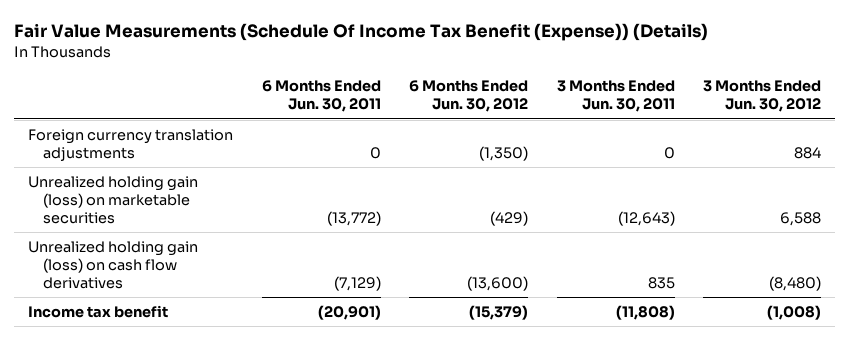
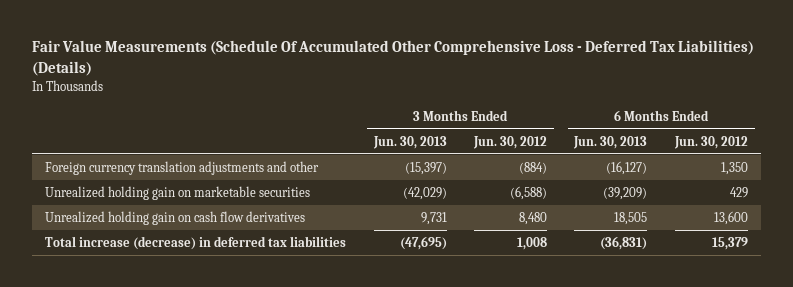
[14,23,709,42] Fair Value Measurements (Schedule Of Income Tax Benefit (Expense)) (Details) -> [31,40,754,76] Fair Value Measurements (Schedule Of Accumulated Other Comprehensive Loss - Deferred Tax Liabilities) (Details)
[261,80,381,113] 6 Months Ended Jun. 30, 2011 -> none
[556,80,675,113] 3 Months Ended Jun. 30, 2011 -> none
none -> [372,135,447,149] Jun. 30, 2013
none -> [573,135,648,149] Jun. 30, 2013
[28,304,169,318] Income tax benefit -> none
[28,128,234,162] Foreign currency translation adjustments -> [45,160,320,175] Foreign currency translation adjustments and other
[479,146,529,162] (1,350) -> [720,161,748,175] 1,350
[793,147,821,160] 884 -> [519,161,548,174] (884)
[28,175,199,225] Unrealized holding gain (loss) on marketable securities -> [45,185,311,200] Unrealized holding gain on marketable securities
[490,211,529,227] (429) -> [729,186,748,198] 429
[779,212,821,227] 6,588 -> [510,185,548,200] (6,588)
[28,240,199,290] Unrealized holding gain (loss) on cash flow derivatives -> [45,210,306,225] Unrealized holding gain on cash flow derivatives
[467,276,529,292] (13,600) -> [713,210,748,225] 13,600
[768,276,821,292] (8,480) -> [519,211,548,225] 8,480
none -> [45,235,347,250] Total increase (decrease) in deferred tax liabilities

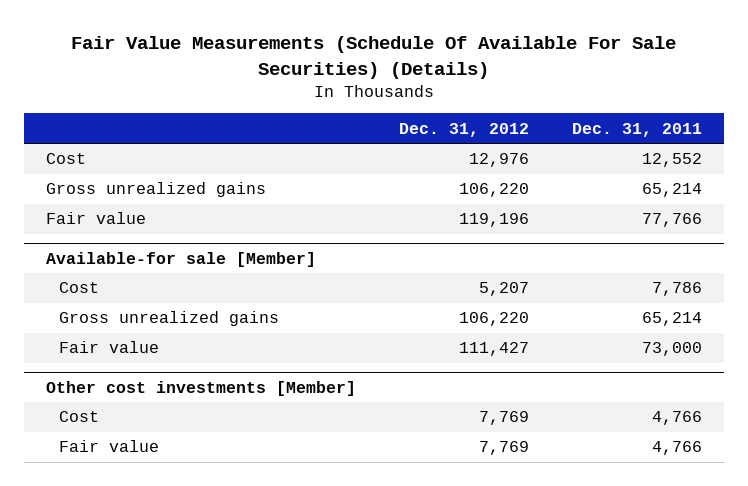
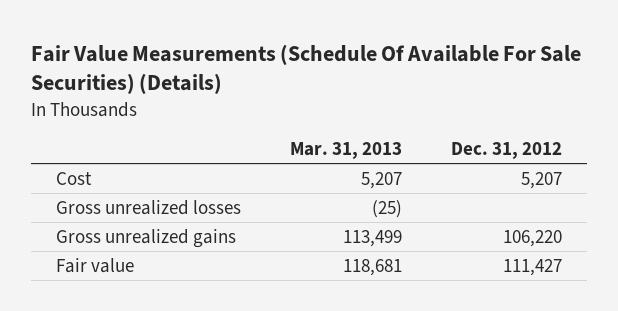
[572,122,703,137] Dec. 31, 2011 -> none
none -> [290,142,403,160] Mar. 31, 2013
[45,153,86,165] Cost -> none
[45,182,266,198] Gross unrealized gains -> none
[45,212,146,225] Fair value -> none
[45,252,316,268] Available-for sale [Member] -> none
none -> [55,199,241,215] Gross unrealized losses
[45,381,356,397] Other cost investments [Member] -> none
[59,411,100,423] Cost -> none
[59,440,160,453] Fair value -> none

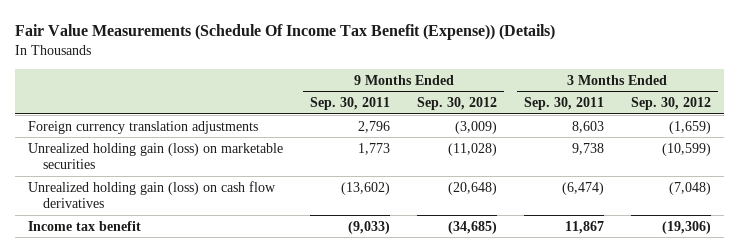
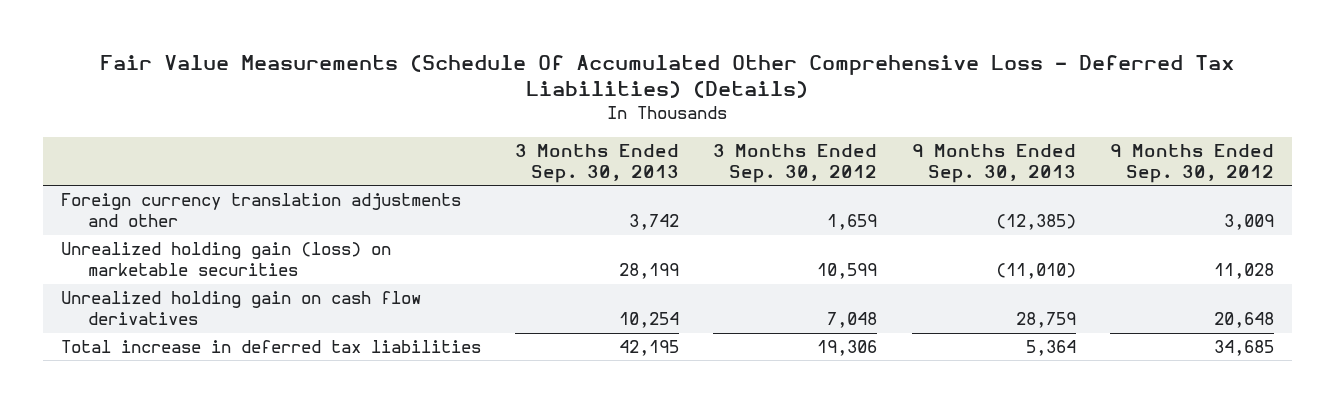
[14,24,555,41] Fair Value Measurements (Schedule Of Income Tax Benefit (Expense)) (Details) -> [100,54,1235,99] Fair Value Measurements (Schedule Of Accumulated Other Comprehensive Loss - Deferred Tax Liabilities) (Details)
[310,97,391,111] Sep. 30, 2011 -> none
[523,97,604,111] Sep. 30, 2011 -> none
none -> [515,143,680,183] 3 Months Ended Sep. 30, 2013
none -> [911,143,1076,183] 9 Months Ended Sep. 30, 2013
[28,220,142,231] Income tax benefit -> none
[28,120,259,134] Foreign currency translation adjustments -> [60,193,461,228] Foreign currency translation adjustments and other
[454,120,497,134] (3,009) -> [1224,214,1275,231] 3,009
[668,120,711,134] (1,659) -> [827,214,878,231] 1,659
[447,142,497,156] (11,028) -> [1214,263,1275,280] 11,028
[661,142,711,156] (10,599) -> [817,263,878,280] 10,599
[28,180,277,208] Unrealized holding gain (loss) on cash flow derivatives -> [60,291,421,326] Unrealized holding gain on cash flow derivatives
[447,181,497,195] (20,648) -> [1214,312,1275,329] 20,648
[668,181,711,195] (7,048) -> [827,312,878,329] 7,048
none -> [60,340,481,354] Total increase in deferred tax liabilities

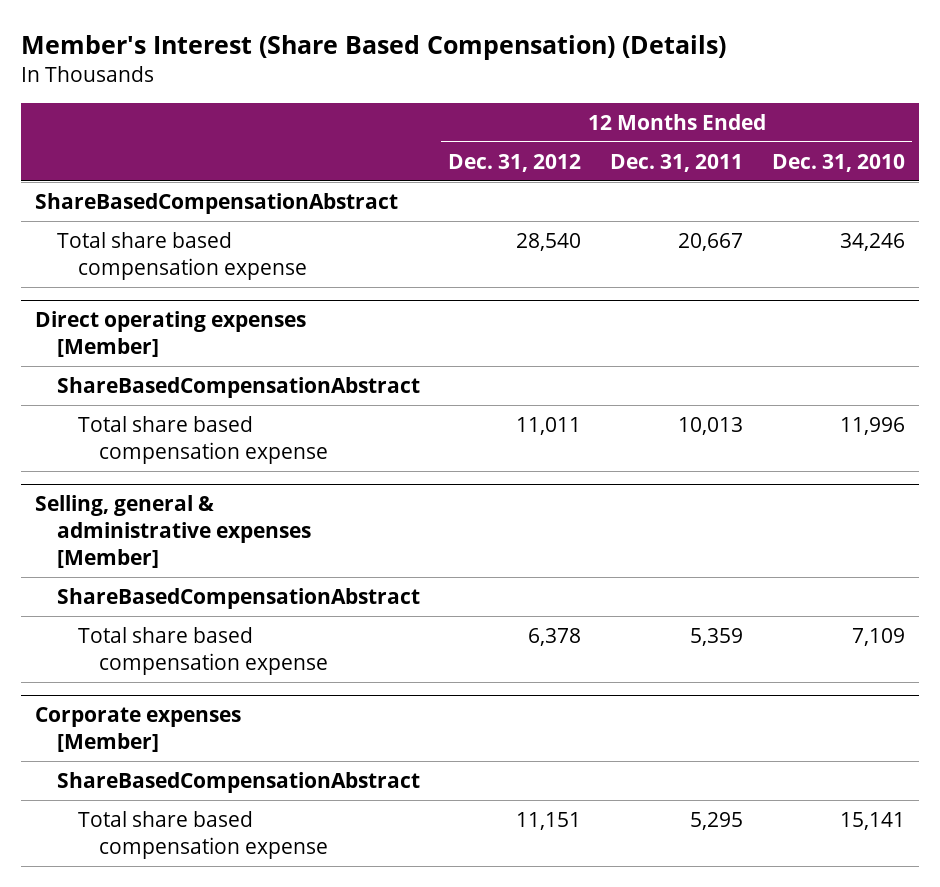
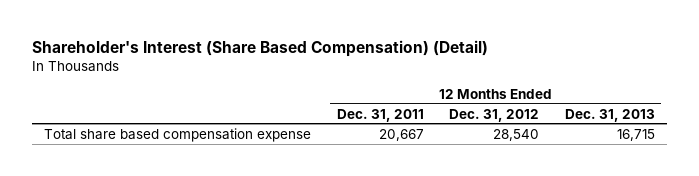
[20,34,726,60] Member's Interest (Share Based Compensation) (Details) -> [31,39,488,57] Shareholder's Interest (Share Based Compensation) (Detail)
[771,153,905,172] Dec. 31, 2010 -> none
none -> [564,108,655,122] Dec. 31, 2013
[35,192,399,214] ShareBasedCompensationAbstract -> none
[35,311,307,358] Direct operating expenses [Member] -> none
[56,376,420,398] ShareBasedCompensationAbstract -> none
[77,415,329,464] Total share based compensation expense -> none
[35,495,311,569] Selling, general & administrative expenses [Member] -> none
[56,587,420,609] ShareBasedCompensationAbstract -> none
[77,626,329,675] Total share based compensation expense -> none
[35,707,242,753] Corporate expenses [Member] -> none
[56,771,420,793] ShareBasedCompensationAbstract -> none
[77,810,329,859] Total share based compensation expense -> none

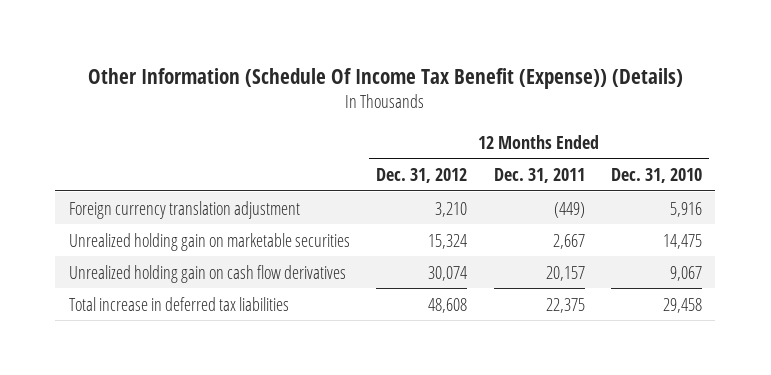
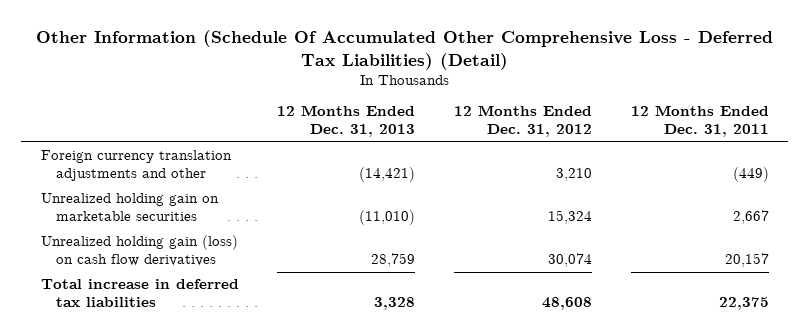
[88,67,684,89] Other Information (Schedule Of Income Tax Benefit (Expense)) (Details) -> [35,30,773,70] Other Information (Schedule Of Accumulated Other Comprehensive Loss - Deferred Tax Liabilities) (Detail)
[611,168,703,184] Dec. 31, 2010 -> none
none -> [277,105,416,138] 12 Months Ended Dec. 31, 2013
[68,200,300,219] Foreign currency translation adjustment -> [40,150,232,182] Foreign currency translation adjustments and other
[68,264,346,283] Unrealized holding gain on cash flow derivatives -> [40,235,238,267] Unrealized holding gain (loss) on cash flow derivatives

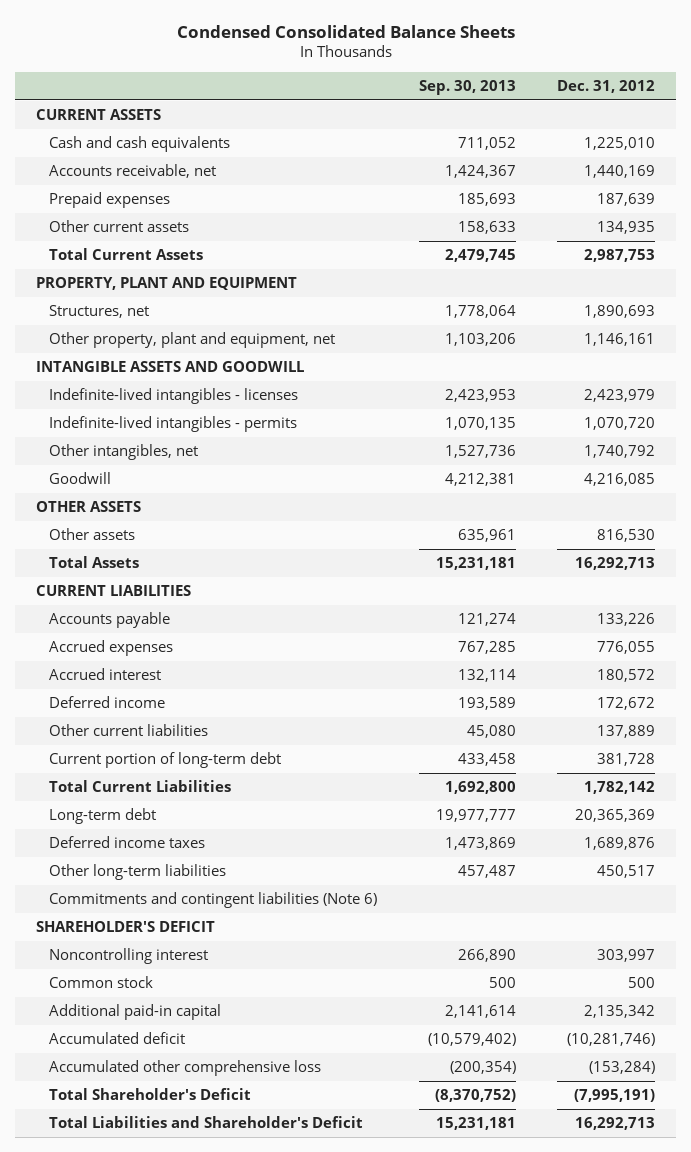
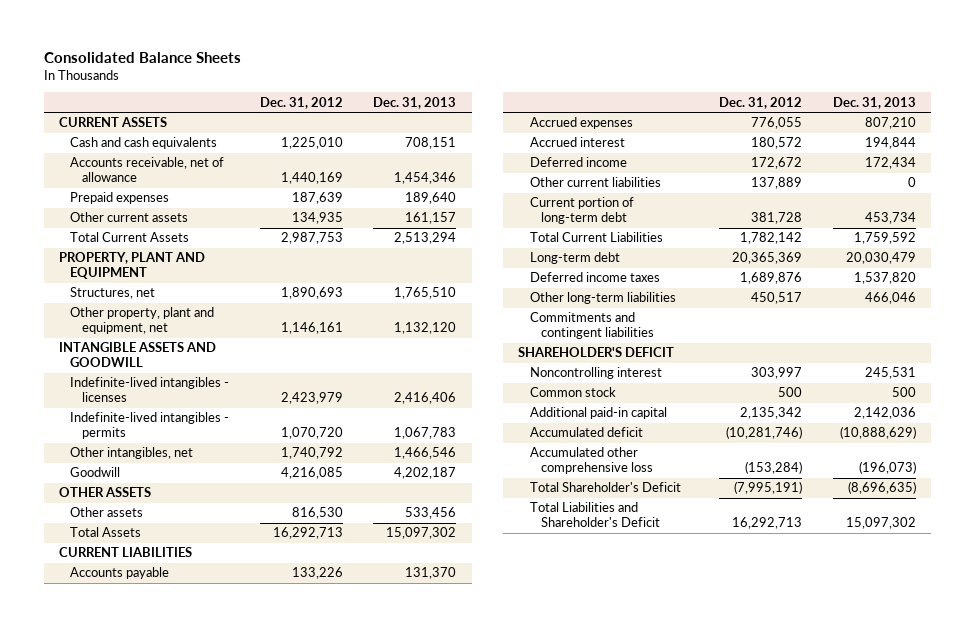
[176,24,515,38] Condensed Consolidated Balance Sheets -> [43,52,241,64] Consolidated Balance Sheets
[418,80,516,96] Sep. 30, 2013 -> none
none -> [373,96,457,109] Dec. 31, 2013
[49,164,217,179] Accounts receivable, net -> [70,157,225,183] Accounts receivable, net of allowance
[49,892,378,909] Commitments and contingent liabilities (Note 6) -> [529,312,655,340] Commitments and contingent liabilities

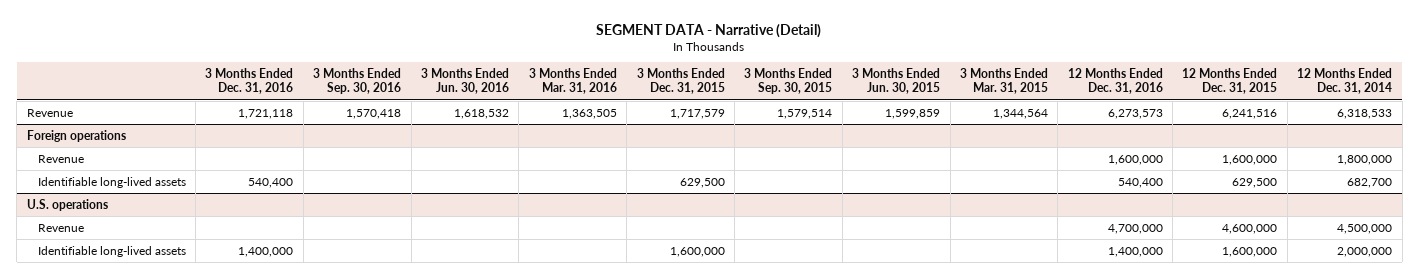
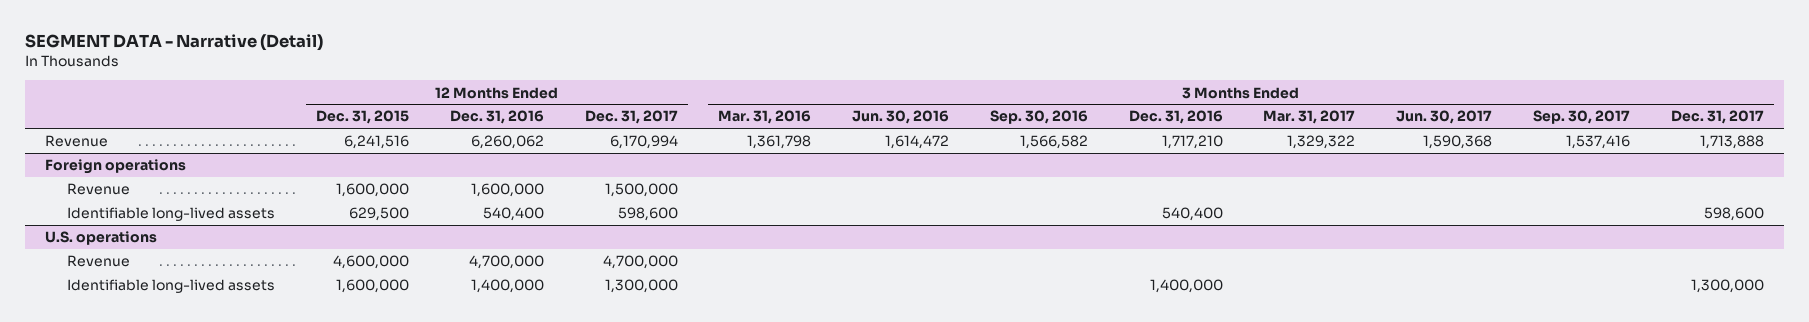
[636,68,725,95] 3 Months Ended Dec. 31, 2015 -> none
[744,68,833,95] 3 Months Ended Sep. 30, 2015 -> none
[852,68,941,95] 3 Months Ended Jun. 30, 2015 -> none
[959,68,1048,95] 3 Months Ended Mar. 31, 2015 -> none
[1297,68,1393,95] 12 Months Ended Dec. 31, 2014 -> none
none -> [584,110,678,125] Dec. 31, 2017
none -> [1263,110,1356,125] Mar. 31, 2017
none -> [1396,110,1493,125] Jun. 30, 2017
none -> [1532,110,1630,125] Sep. 30, 2017
none -> [1670,110,1764,125] Dec. 31, 2017
[238,108,294,119] 1,721,118 -> [1161,135,1223,150] 1,717,210
[346,108,402,119] 1,570,418 -> [1019,135,1088,150] 1,566,582
[453,108,509,119] 1,618,532 -> [885,135,950,150] 1,614,472
[561,108,617,119] 1,363,505 -> [747,135,812,150] 1,361,798
[1107,108,1163,119] 6,273,573 -> [470,135,544,150] 6,260,062

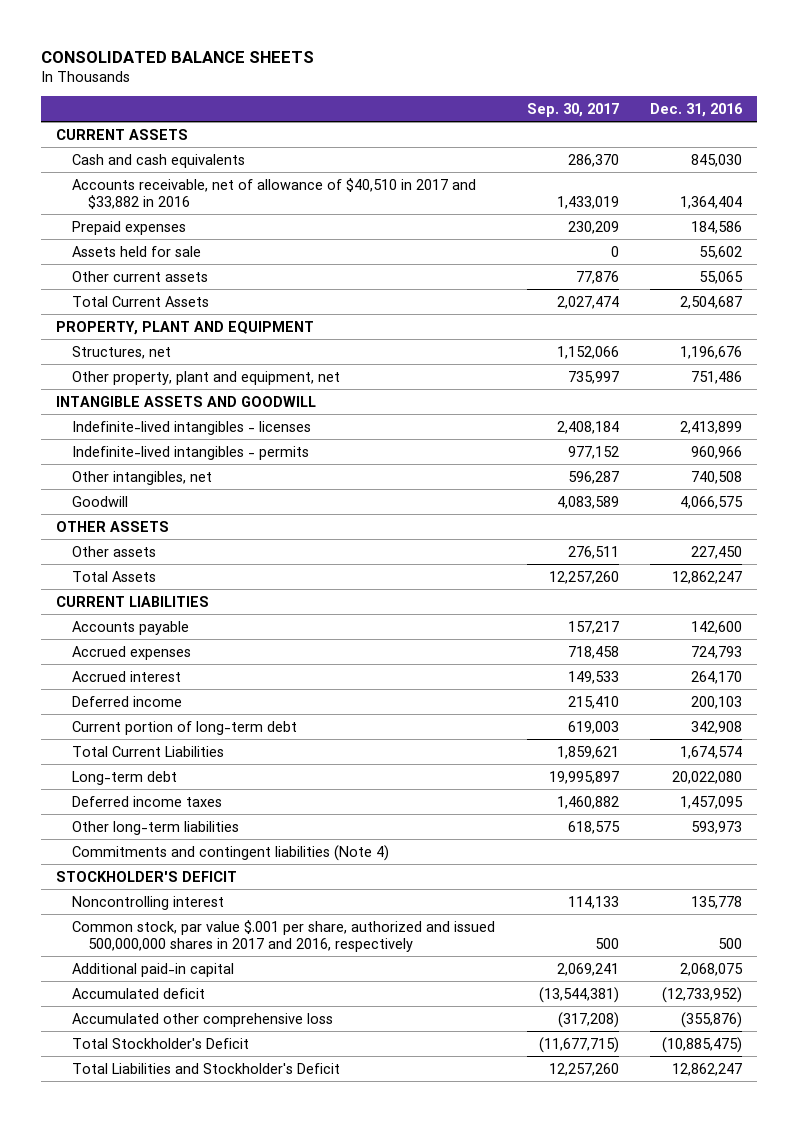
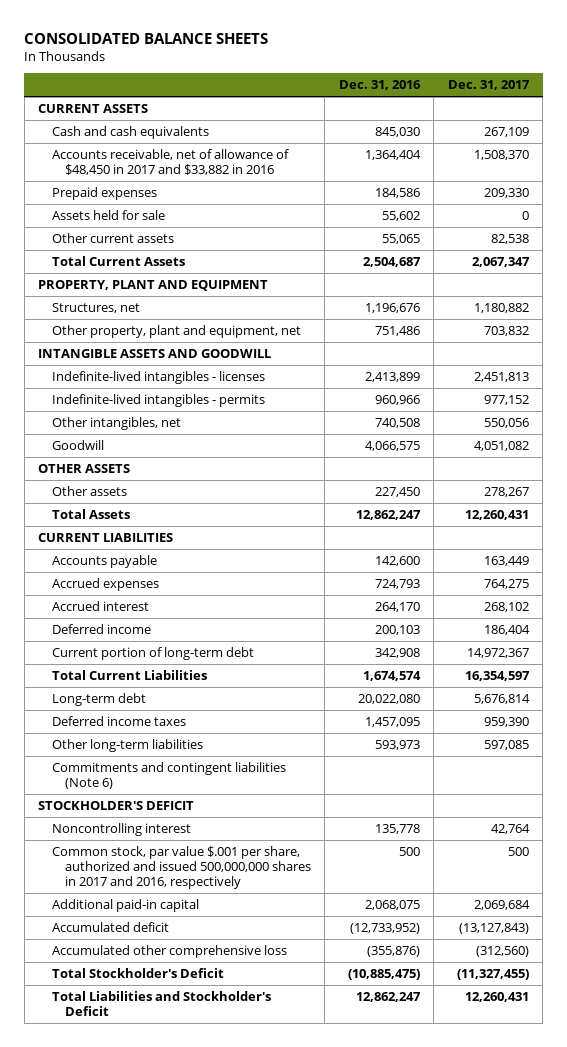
[526,102,619,117] Sep. 30, 2017 -> none
none -> [447,80,530,91] Dec. 31, 2017
[72,177,477,209] Accounts receivable, net of allowance of $40,510 in 2017 and $33,882 in 2016 -> [51,148,289,175] Accounts receivable, net of allowance of $48,450 in 2017 and $33,882 in 2016
[72,844,390,861] Commitments and contingent liabilities (Note 4) -> [51,761,286,789] Commitments and contingent liabilities (Note 6)

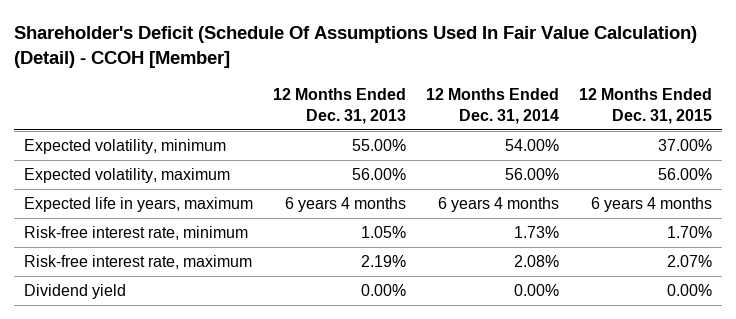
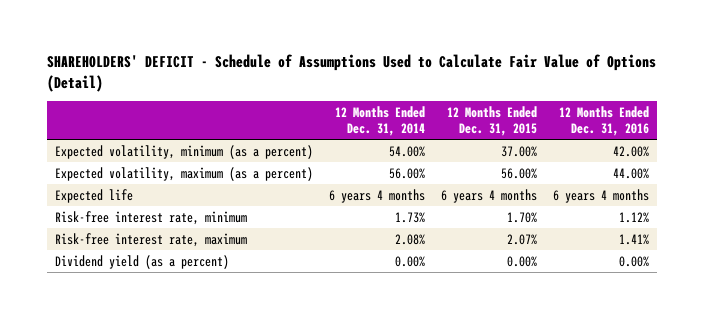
[13,25,697,68] Shareholder's Deficit (Schedule Of Assumptions Used In Fair Value Calculation) (Detail) - CCOH [Member] -> [46,54,656,92] SHAREHOLDERS' DEFICIT - Schedule of Assumptions Used to Calculate Fair Value of Options (Detail)
[273,87,407,124] 12 Months Ended Dec. 31, 2013 -> none
none -> [559,106,650,136] 12 Months Ended Dec. 31, 2016
[23,138,226,154] Expected volatility, minimum -> [54,144,313,159] Expected volatility, minimum (as a percent)
[23,167,230,183] Expected volatility, maximum -> [54,166,313,181] Expected volatility, maximum (as a percent)
[23,196,253,212] Expected life in years, maximum -> [54,188,133,203] Expected life
[23,283,126,299] Dividend yield -> [54,254,229,269] Dividend yield (as a percent)

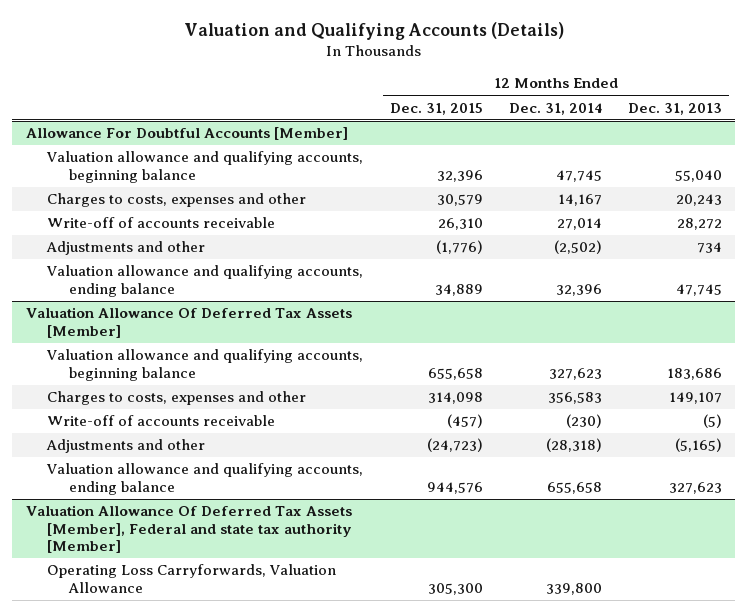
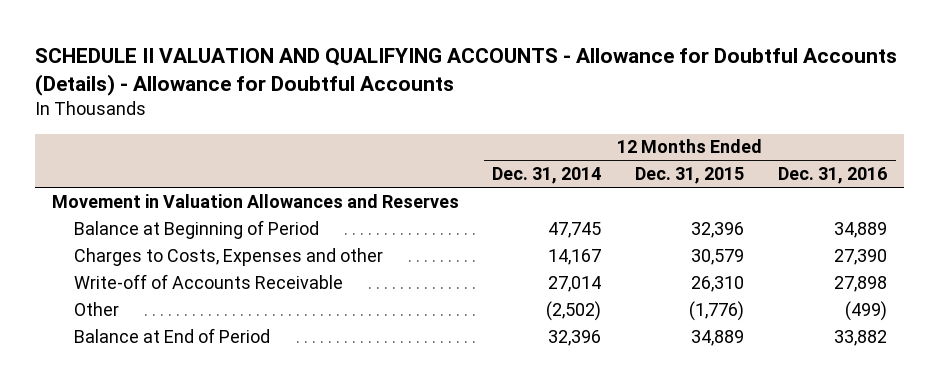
[183,21,564,40] Valuation and Qualifying Accounts (Details) -> [34,47,897,96] SCHEDULE II VALUATION AND QUALIFYING ACCOUNTS - Allowance for Doubtful Accounts (Details) - Allowance for Doubtful Accounts
[628,102,723,115] Dec. 31, 2013 -> none
none -> [778,167,888,185] Dec. 31, 2016
[25,127,348,141] Allowance For Doubtful Accounts [Member] -> none
[25,307,352,338] Valuation Allowance Of Deferred Tax Assets [Member] -> none
[46,349,364,381] Valuation allowance and qualifying accounts, beginning balance -> none
[47,391,307,406] Charges to costs, expenses and other -> none
[47,415,276,427] Write-off of accounts receivable -> none
[46,439,206,454] Adjustments and other -> none
[46,463,364,495] Valuation allowance and qualifying accounts, ending balance -> none
[25,505,353,554] Valuation Allowance Of Deferred Tax Assets [Member], Federal and state tax authority [Member] -> none
[47,564,337,593] Operating Loss Carryforwards, Valuation Allowance -> none
none -> [51,193,459,208] Movement in Valuation Allowances and Reserves
[46,151,364,183] Valuation allowance and qualifying accounts, beginning balance -> [74,219,320,239] Balance at Beginning of Period
[47,193,307,208] Charges to costs, expenses and other -> [74,247,384,266] Charges to Costs, Expenses and other
[47,217,276,229] Write-off of accounts receivable -> [74,273,344,289] Write-off of Accounts Receivable
[46,241,206,256] Adjustments and other -> [74,301,120,316] Other
[46,265,364,297] Valuation allowance and qualifying accounts, ending balance -> [74,327,271,343] Balance at End of Period

